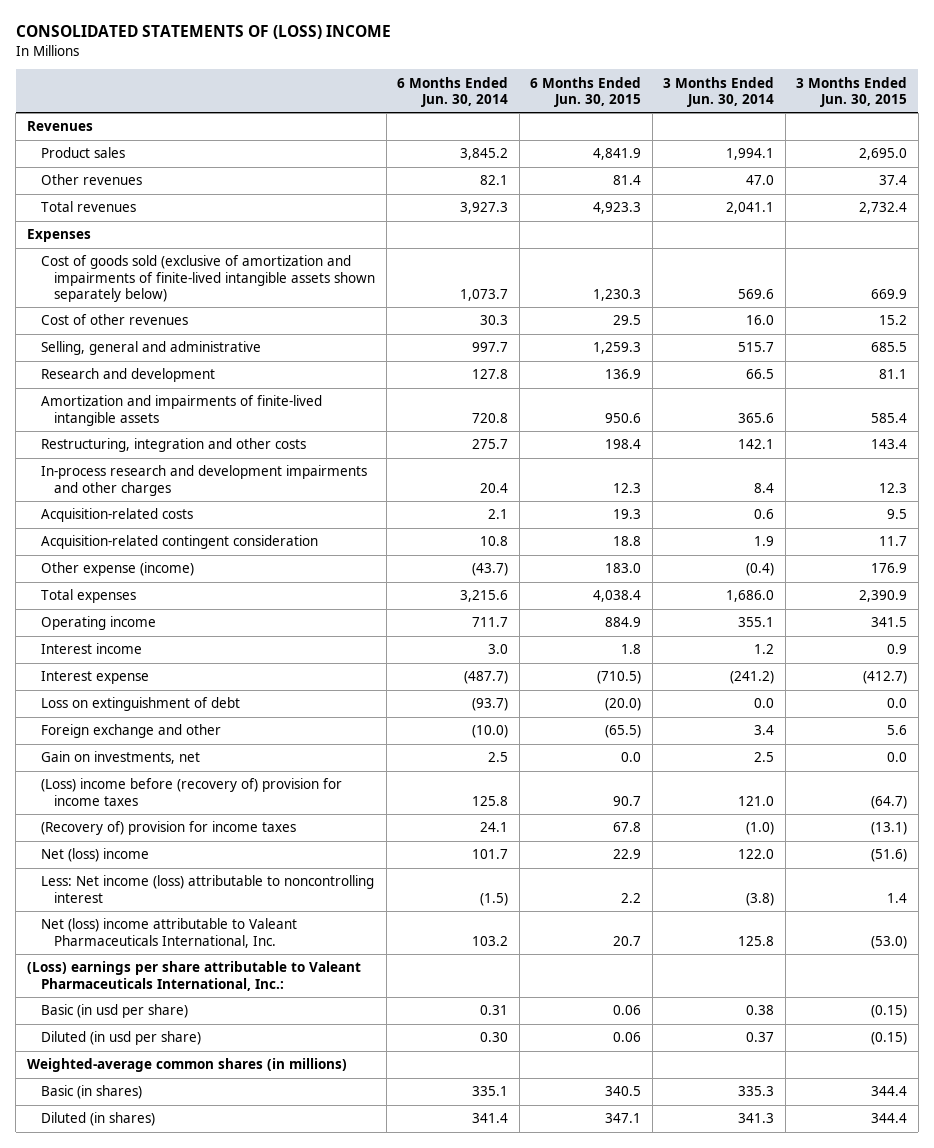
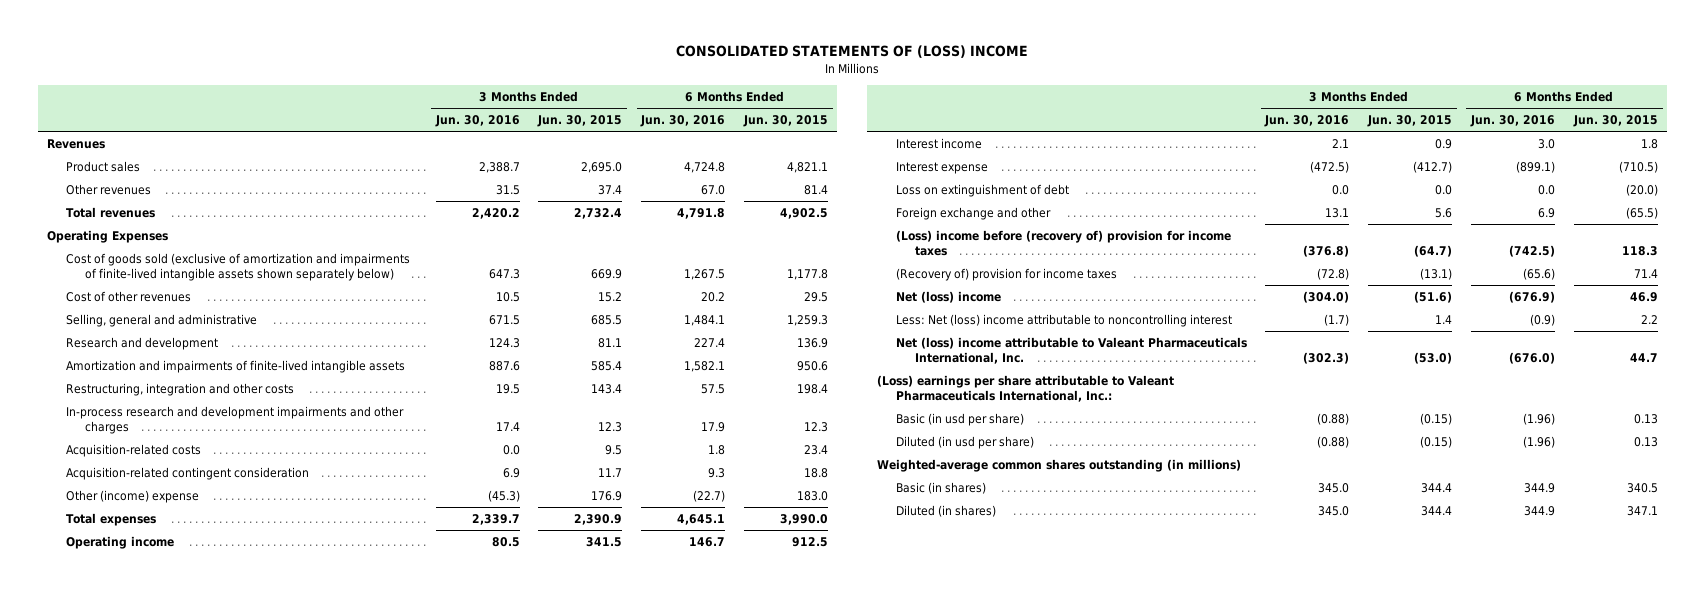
[397,76,509,107] 6 Months Ended Jun. 30, 2014 -> none
[663,76,775,107] 3 Months Ended Jun. 30, 2014 -> none
none -> [434,115,520,128] Jun. 30, 2016
none -> [640,115,726,128] Jun. 30, 2016
[593,148,642,161] 4,841.9 -> [787,162,829,174] 4,821.1
[593,202,642,215] 4,923.3 -> [780,208,829,220] 4,902.5
[26,229,91,243] Expenses -> [47,230,169,244] Operating Expenses
[593,289,642,302] 1,230.3 -> [787,268,829,280] 1,177.8
[613,509,642,520] 19.3 -> [804,445,829,456] 23.4
[40,562,194,577] Other expense (income) -> [65,490,199,504] Other (income) expense
[593,590,642,603] 4,038.4 -> [780,514,829,526] 3,990.0
[605,617,642,628] 884.9 -> [792,537,829,548] 912.5
[40,751,200,765] Gain on investments, net -> none
[613,795,642,806] 90.7 -> [1621,245,1658,256] 118.3
[613,822,642,833] 67.8 -> [1633,269,1658,279] 71.4
[613,849,642,860] 22.9 -> [1629,292,1658,303] 46.9
[40,875,374,903] Less: Net income (loss) attributable to noncontrolling interest -> [895,314,1232,328] Less: Net (loss) income attributable to noncontrolling interest
[613,935,642,946] 20.7 -> [1629,352,1658,362] 44.7
[613,1005,642,1016] 0.06 -> [1633,414,1658,425] 0.13
[613,1032,642,1043] 0.06 -> [1633,437,1658,448] 0.13
[26,1058,347,1073] Weighted-average common shares (in millions) -> [876,459,1241,473] Weighted-average common shares outstanding (in millions)

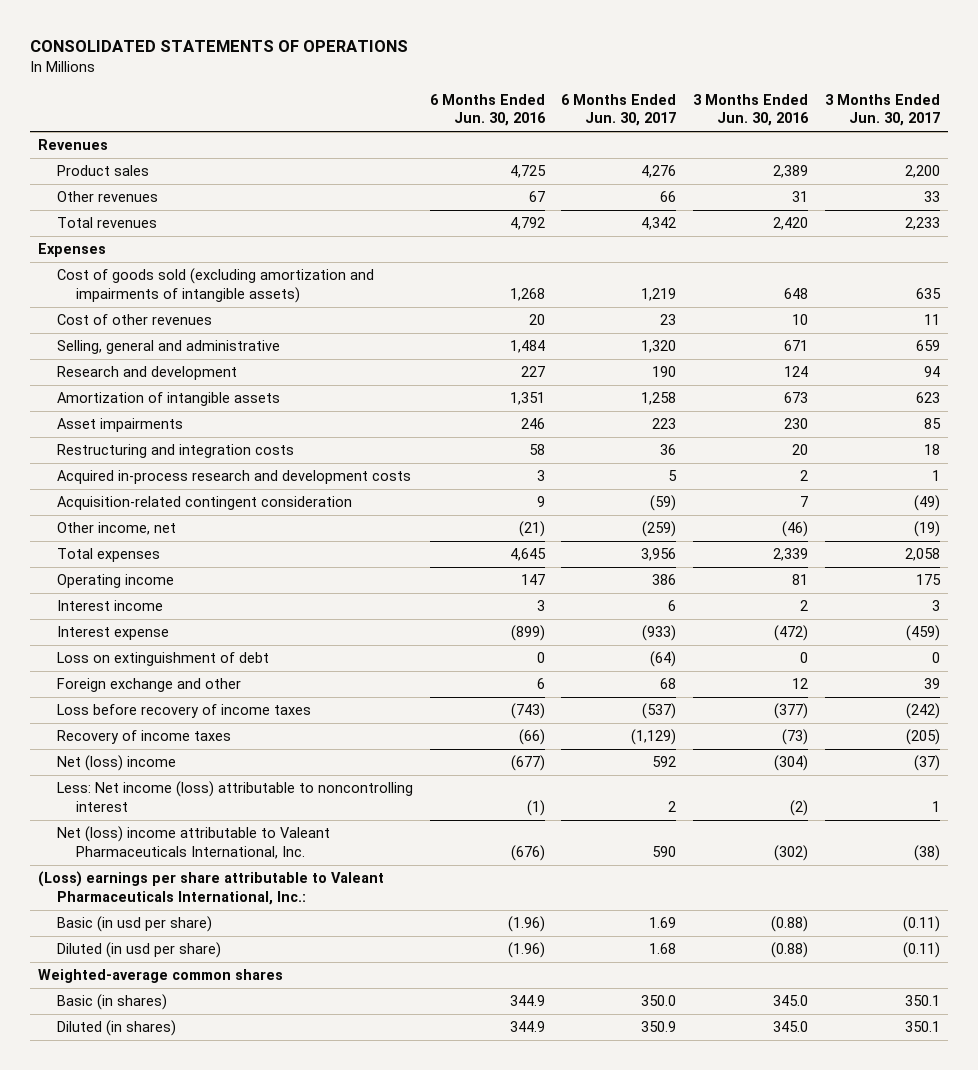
[676,45,1029,59] CONSOLIDATED STATEMENTS OF (LOSS) INCOME -> [29,40,408,53] CONSOLIDATED STATEMENTS OF OPERATIONS
[537,115,623,128] Jun. 30, 2015 -> none
[743,115,829,128] Jun. 30, 2015 -> none
none -> [561,93,677,127] 6 Months Ended Jun. 30, 2017
none -> [824,93,940,127] 3 Months Ended Jun. 30, 2017
[65,444,201,458] Acquisition-related costs -> none
[478,162,520,174] 2,388.7 -> [772,165,808,179] 2,389
[684,162,726,174] 4,724.8 -> [509,165,546,179] 4,725
[495,185,520,196] 31.5 -> [791,191,808,203] 31
[701,185,726,196] 67.0 -> [528,191,545,203] 67
[471,208,520,220] 2,420.2 -> [772,217,808,231] 2,420
[677,208,726,220] 4,791.8 -> [509,217,545,231] 4,792
[47,230,169,244] Operating Expenses -> [38,243,107,258] Expenses
[65,253,410,281] Cost of goods sold (exclusive of amortization and impairments of finite-lived intangible assets shown separately below) -> [57,268,375,304] Cost of goods sold (excluding amortization and impairments of intangible assets)
[488,268,520,279] 647.3 -> [783,288,808,300] 648
[684,268,726,280] 1,267.5 -> [509,288,545,302] 1,268
[495,292,520,303] 10.5 -> [791,314,808,326] 10
[701,292,726,303] 20.2 -> [528,314,545,326] 20
[488,315,520,326] 671.5 -> [783,340,808,352] 671
[684,315,726,327] 1,484.1 -> [509,340,545,354] 1,484
[488,338,520,349] 124.3 -> [783,366,808,378] 124
[694,338,726,348] 227.4 -> [520,366,545,378] 227
[65,360,405,374] Amortization and impairments of finite-lived intangible assets -> [57,392,281,407] Amortization of intangible assets
[488,361,520,372] 887.6 -> [783,392,808,404] 673
[684,361,726,373] 1,582.1 -> [509,392,545,406] 1,351
none -> [57,418,184,433] Asset impairments
[65,383,294,397] Restructuring, integration and other costs -> [57,444,295,459] Restructuring and integration costs
[495,384,520,395] 19.5 -> [791,444,808,456] 20
[701,384,726,395] 57.5 -> [528,444,545,456] 58
[65,406,404,434] In-process research and development impairments and other charges -> [57,470,412,485] Acquired in-process research and development costs
[495,421,520,431] 17.4 -> [799,470,808,482] 2
[701,421,726,432] 17.9 -> [536,470,545,482] 3
[502,468,520,479] 6.9 -> [799,496,808,508] 7
[708,468,726,479] 9.3 -> [536,496,545,508] 9
[65,490,199,504] Other (income) expense -> [57,522,177,536] Other income, net
[487,490,520,503] (45.3) -> [781,521,808,538] (46)
[693,490,726,503] (22.7) -> [518,521,545,538] (21)
[471,514,520,526] 2,339.7 -> [772,548,808,562] 2,339
[677,514,726,526] 4,645.1 -> [509,548,546,562] 4,645
[491,537,520,548] 80.5 -> [791,574,808,586] 81
[689,537,726,548] 146.7 -> [520,574,545,586] 147
[1332,139,1350,149] 2.1 -> [799,600,808,612] 2
[1538,139,1556,150] 3.0 -> [536,600,545,612] 3
[1310,161,1350,174] (472.5) -> [773,625,808,642] (472)
[1516,161,1556,174] (899.1) -> [510,625,545,642] (899)
[1332,185,1350,196] 0.0 -> [799,652,808,664] 0
[1538,185,1556,196] 0.0 -> [536,652,545,664] 0
[1325,208,1350,219] 13.1 -> [791,678,808,690] 12
[1538,208,1556,219] 6.9 -> [536,678,545,690] 6
[895,230,1231,256] (Loss) income before (recovery of) provision for income taxes -> [57,704,312,719] Loss before recovery of income taxes
[1303,244,1350,257] (376.8) -> [773,703,808,720] (377)
[1509,244,1556,257] (742.5) -> [510,703,545,720] (743)
[895,268,1117,282] (Recovery of) provision for income taxes -> [57,730,232,745] Recovery of income taxes
[1317,268,1350,281] (72.8) -> [781,729,808,746] (73)
[1523,268,1556,281] (65.6) -> [518,729,545,746] (66)
[1303,291,1350,304] (304.0) -> [773,755,808,772] (304)
[1509,291,1556,304] (676.9) -> [510,755,545,772] (677)
[895,314,1232,328] Less: Net (loss) income attributable to noncontrolling interest -> [57,781,414,813] Less: Net income (loss) attributable to noncontrolling interest
[1324,314,1350,327] (1.7) -> [789,800,808,817] (2)
[1530,314,1556,327] (0.9) -> [526,800,545,817] (1)
[1303,351,1350,364] (302.3) -> [773,845,808,862] (302)
[1509,351,1556,364] (676.0) -> [510,845,545,862] (676)
[876,459,1241,473] Weighted-average common shares outstanding (in millions) -> [38,969,284,984] Weighted-average common shares

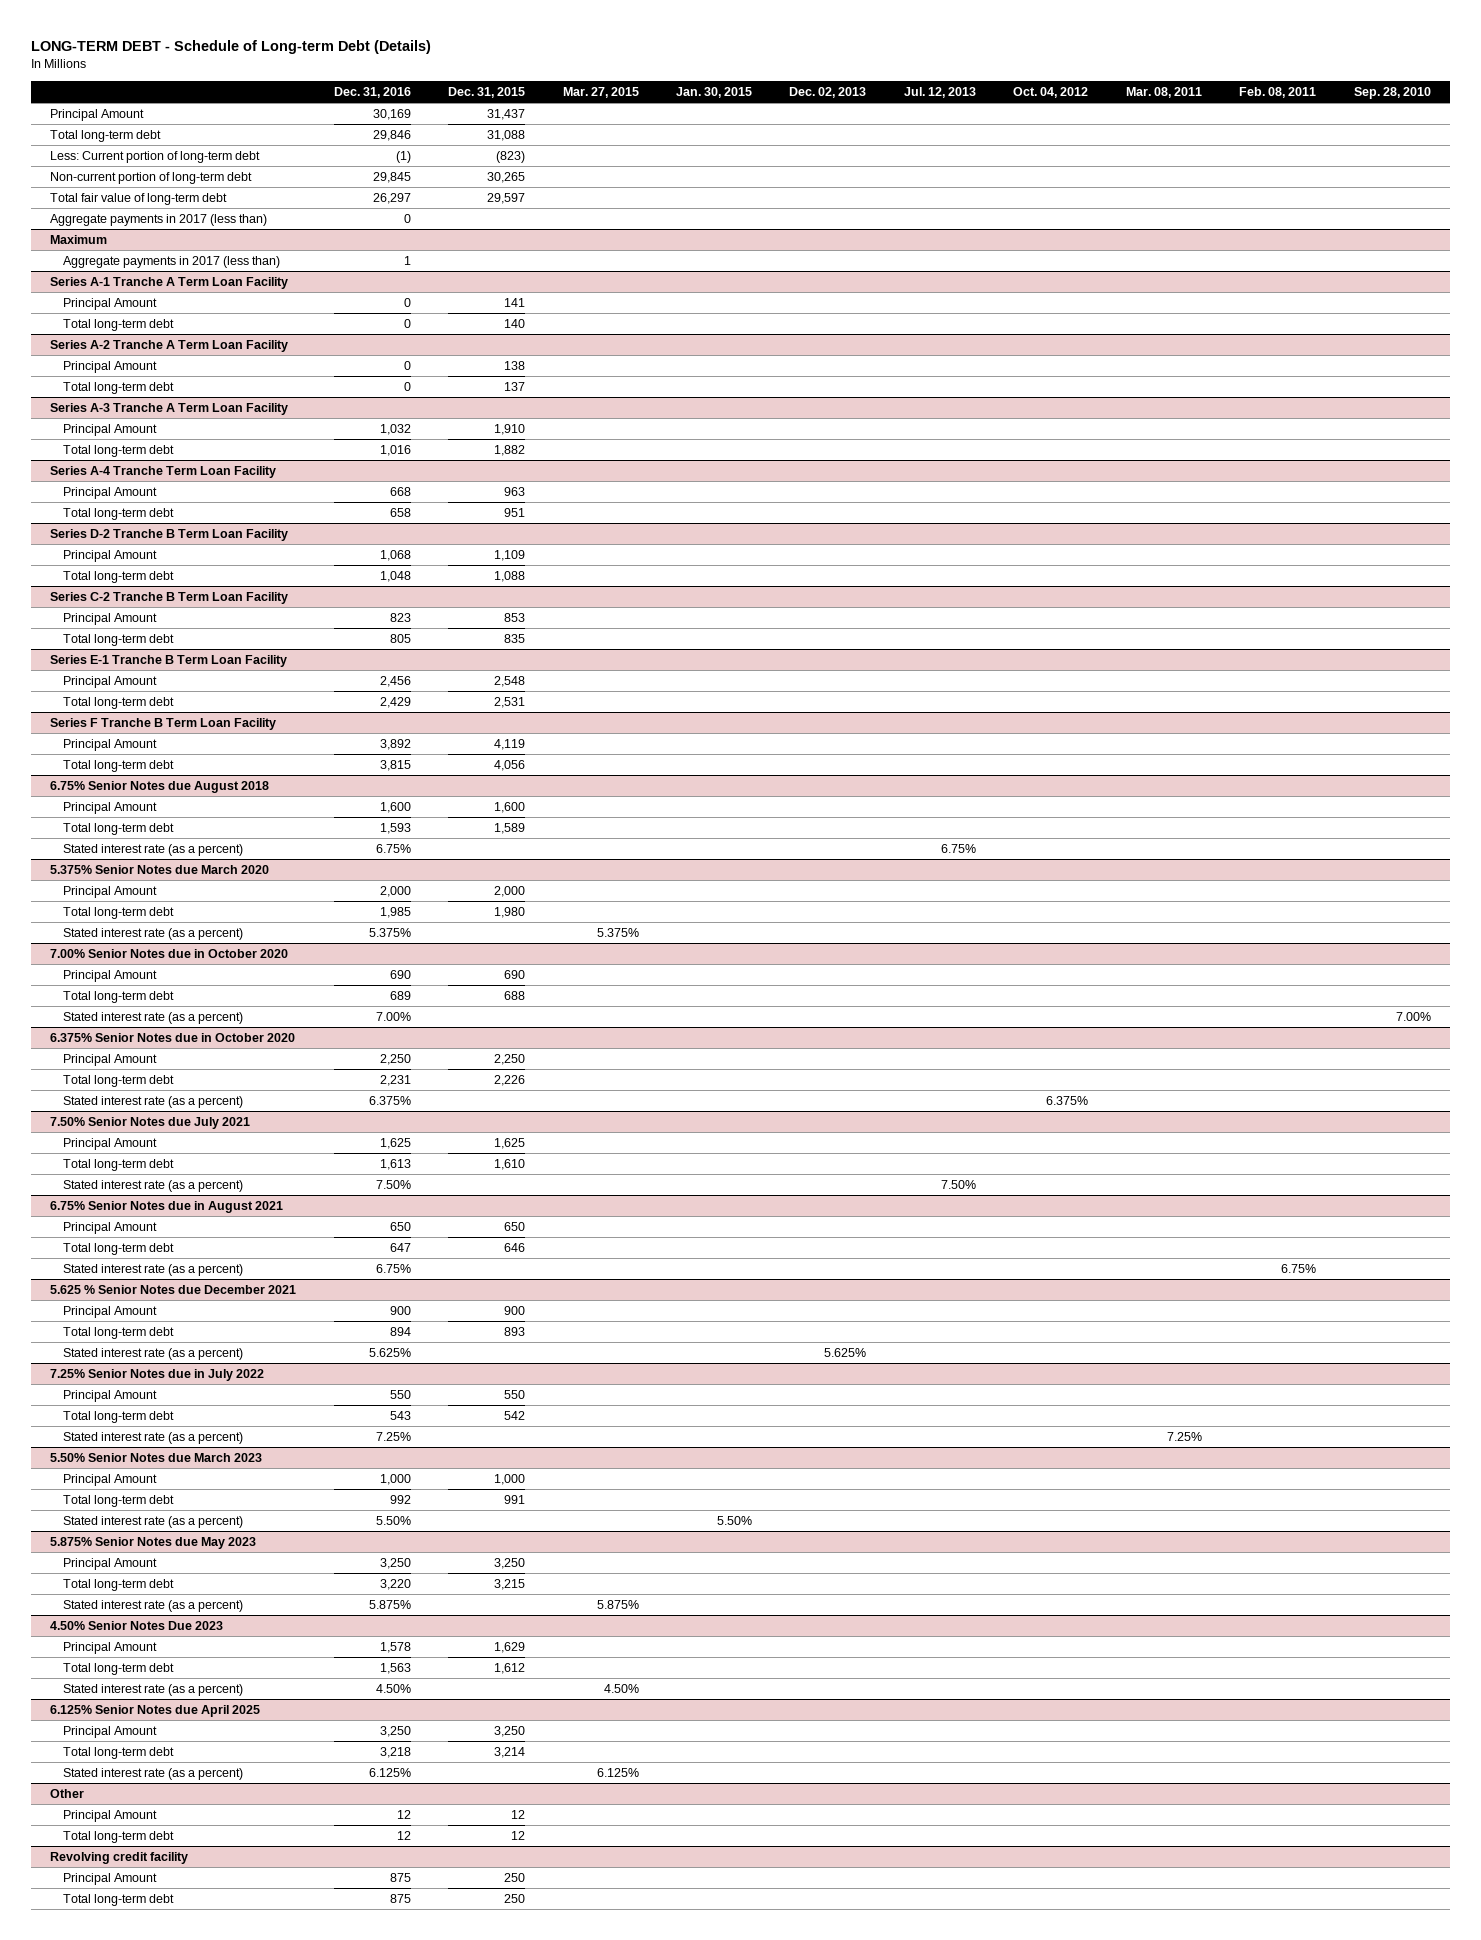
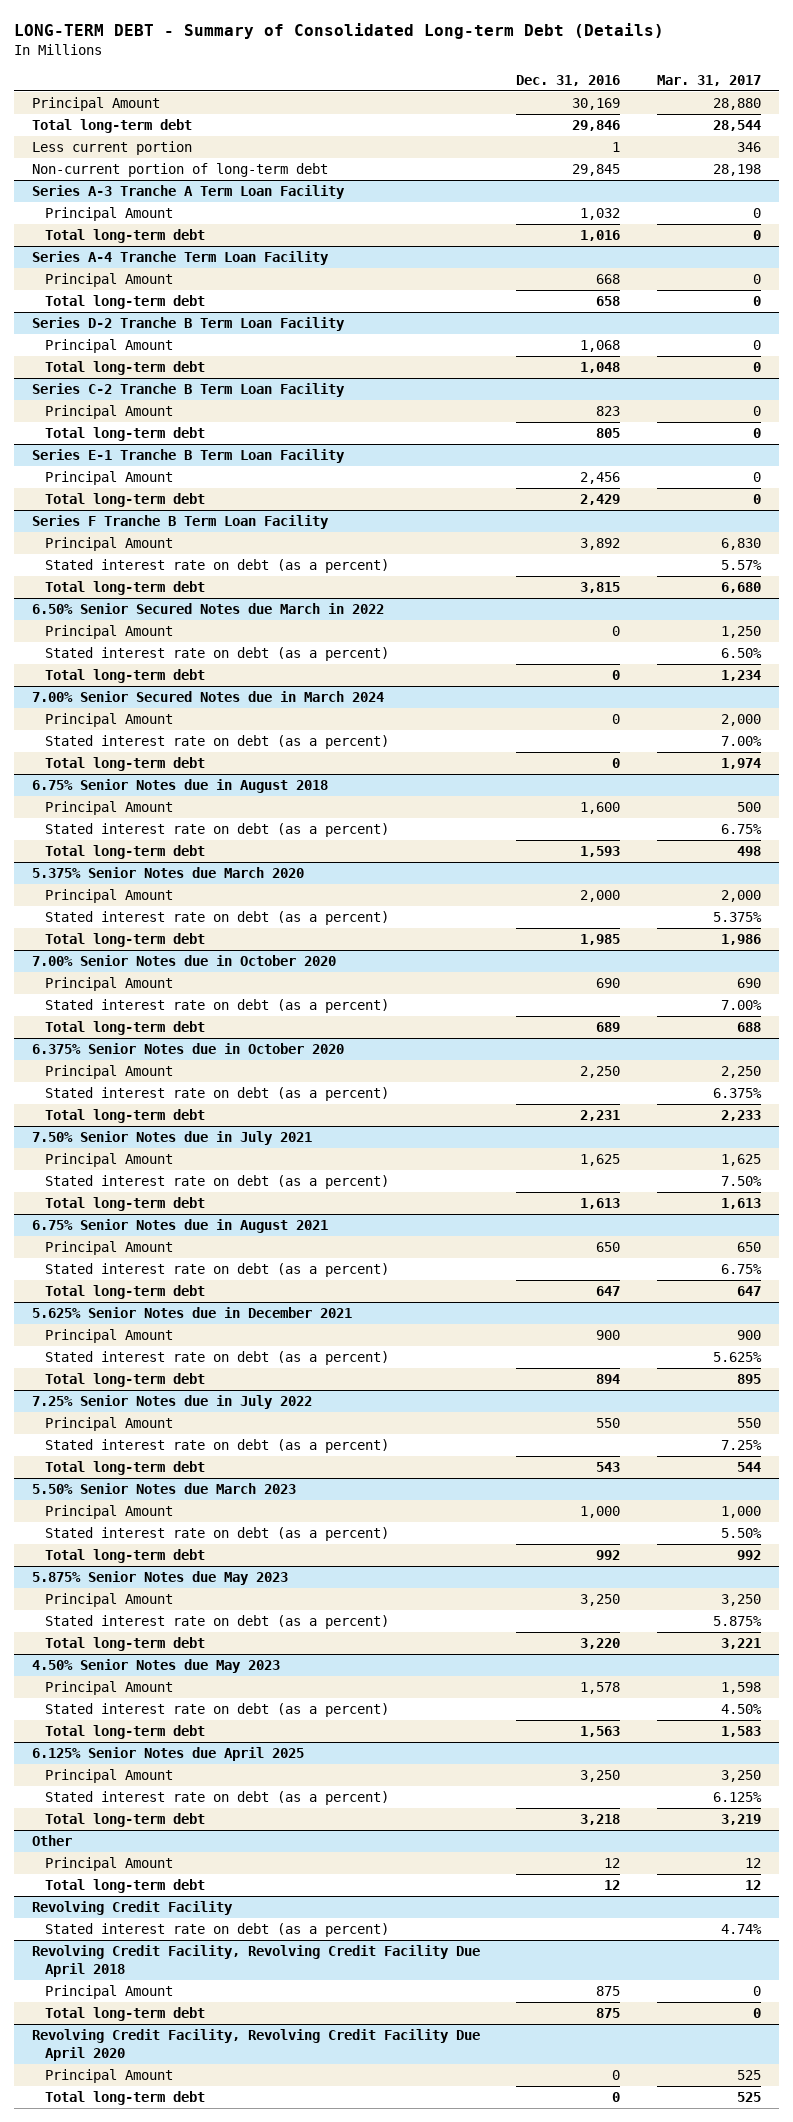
[31,40,432,55] LONG-TERM DEBT - Schedule of Long-term Debt (Details) -> [13,22,664,39] LONG-TERM DEBT - Summary of Consolidated Long-term Debt (Details)
[448,86,526,98] Dec. 31, 2015 -> none
[562,86,639,98] Mar. 27, 2015 -> none
[675,86,752,98] Jan. 30, 2015 -> none
[789,86,867,98] Dec. 02, 2013 -> none
[903,86,976,98] Jul. 12, 2013 -> none
[1013,86,1089,98] Oct. 04, 2012 -> none
[1125,86,1202,98] Mar. 08, 2011 -> none
[1239,86,1317,98] Feb. 08, 2011 -> none
[1353,86,1431,99] Sep. 28, 2010 -> none
none -> [656,74,761,86] Mar. 31, 2017
[50,150,261,163] Less: Current portion of long-term debt -> [31,141,192,156] Less current portion
[395,150,411,163] (1) -> [612,142,621,153] 1
[50,192,228,205] Total fair value of long-term debt -> none
[50,213,268,226] Aggregate payments in 2017 (less than) -> none
[50,234,108,244] Maximum -> none
[63,255,281,268] Aggregate payments in 2017 (less than) -> none
[50,276,289,289] Series A-1 Tranche A Term Loan Facility -> none
[63,297,158,310] Principal Amount -> none
[63,318,175,331] Total long-term debt -> none
[50,339,289,352] Series A-2 Tranche A Term Loan Facility -> none
[63,360,158,373] Principal Amount -> none
[63,381,175,394] Total long-term debt -> none
none -> [44,559,389,574] Stated interest rate on debt (as a percent)
none -> [31,603,384,615] 6.50% Senior Secured Notes due March in 2022
none -> [44,625,173,640] Principal Amount
none -> [44,647,389,662] Stated interest rate on debt (as a percent)
none -> [44,669,205,684] Total long-term debt
none -> [31,691,384,703] 7.00% Senior Secured Notes due in March 2024
none -> [44,713,173,728] Principal Amount
none -> [44,735,389,750] Stated interest rate on debt (as a percent)
none -> [44,757,205,772] Total long-term debt
[50,780,270,793] 6.75% Senior Notes due August 2018 -> [31,779,328,794] 6.75% Senior Notes due in August 2018
none -> [44,823,389,838] Stated interest rate on debt (as a percent)
[63,843,244,856] Stated interest rate (as a percent) -> none
none -> [44,911,389,926] Stated interest rate on debt (as a percent)
[63,927,244,940] Stated interest rate (as a percent) -> none
none -> [44,999,389,1014] Stated interest rate on debt (as a percent)
[63,1011,244,1024] Stated interest rate (as a percent) -> none
none -> [44,1087,389,1102] Stated interest rate on debt (as a percent)
[63,1095,244,1108] Stated interest rate (as a percent) -> none
[50,1116,251,1129] 7.50% Senior Notes due July 2021 -> [31,1131,312,1146] 7.50% Senior Notes due in July 2021
none -> [44,1175,389,1190] Stated interest rate on debt (as a percent)
[63,1179,244,1192] Stated interest rate (as a percent) -> none
none -> [44,1263,389,1278] Stated interest rate on debt (as a percent)
[63,1263,244,1276] Stated interest rate (as a percent) -> none
[50,1284,297,1294] 5.625 % Senior Notes due December 2021 -> [31,1307,352,1319] 5.625% Senior Notes due in December 2021
none -> [44,1351,389,1366] Stated interest rate on debt (as a percent)
[63,1347,244,1360] Stated interest rate (as a percent) -> none
none -> [44,1439,389,1454] Stated interest rate on debt (as a percent)
[63,1431,244,1444] Stated interest rate (as a percent) -> none
none -> [44,1527,389,1542] Stated interest rate on debt (as a percent)
[63,1515,244,1528] Stated interest rate (as a percent) -> none
none -> [44,1615,389,1630] Stated interest rate on debt (as a percent)
[63,1599,244,1612] Stated interest rate (as a percent) -> none
[50,1620,224,1630] 4.50% Senior Notes Due 2023 -> [31,1659,280,1674] 4.50% Senior Notes due May 2023
none -> [44,1703,389,1718] Stated interest rate on debt (as a percent)
[63,1683,244,1696] Stated interest rate (as a percent) -> none
none -> [44,1791,389,1806] Stated interest rate on debt (as a percent)
[63,1767,244,1780] Stated interest rate (as a percent) -> none
[50,1851,189,1864] Revolving credit facility -> [31,1901,233,1916] Revolving Credit Facility
none -> [44,1923,389,1938] Stated interest rate on debt (as a percent)
none -> [31,1945,480,1978] Revolving Credit Facility, Revolving Credit Facility Due April 2018
none -> [31,2029,480,2062] Revolving Credit Facility, Revolving Credit Facility Due April 2020
none -> [44,2069,173,2084] Principal Amount
none -> [44,2091,205,2106] Total long-term debt

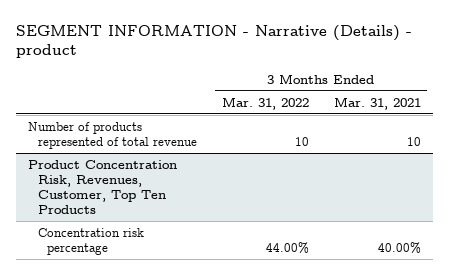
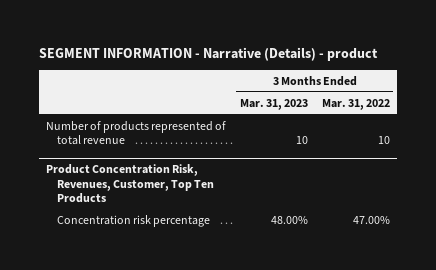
[333,96,421,110] Mar. 31, 2021 -> none
none -> [239,98,308,110] Mar. 31, 2023
[265,241,309,254] 44.00% -> [352,215,390,224] 47.00%

